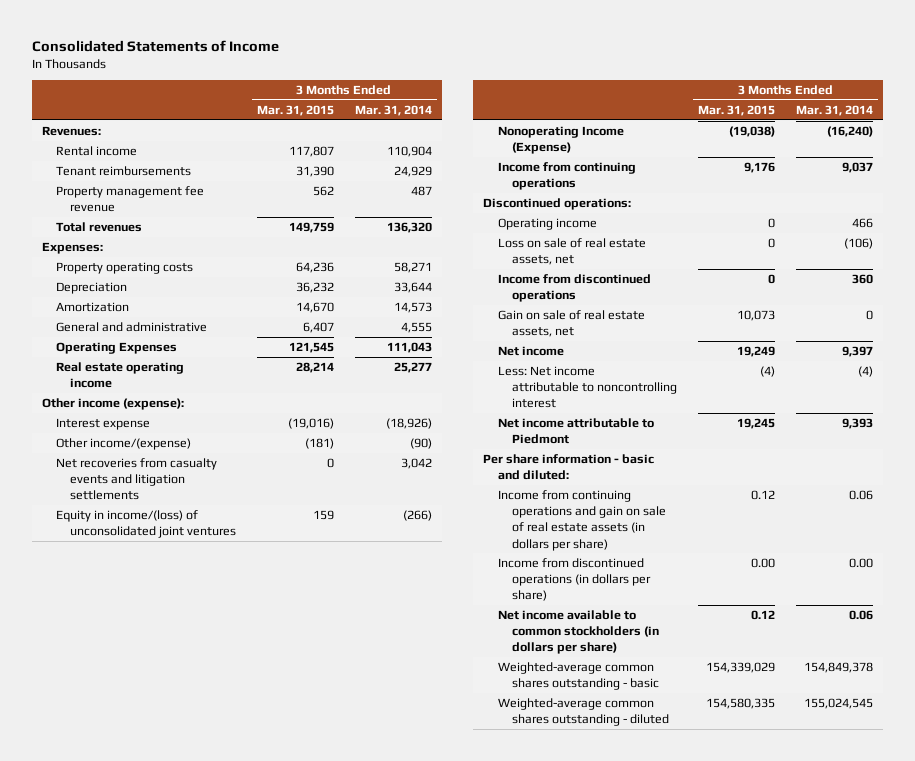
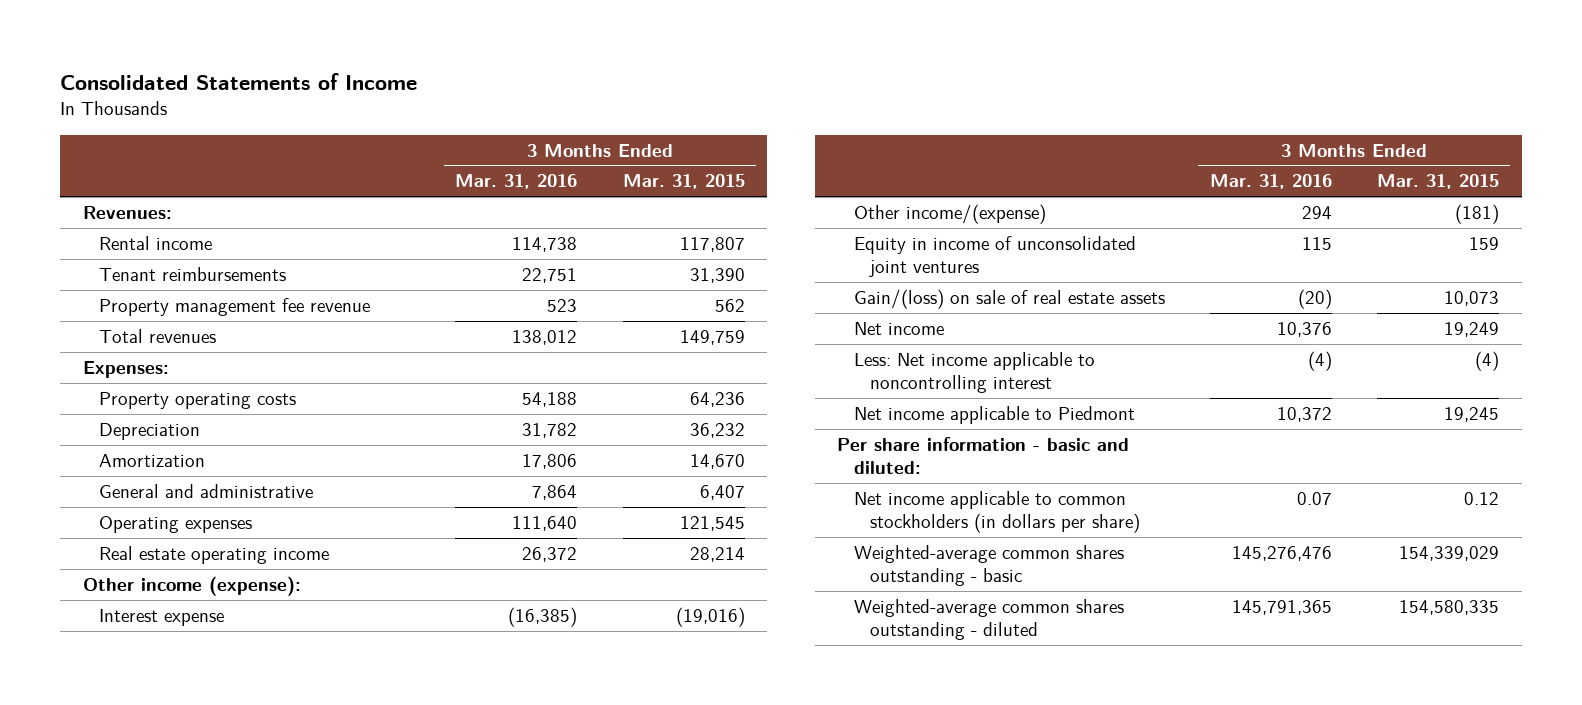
[354,104,432,116] Mar. 31, 2014 -> none
none -> [455,174,578,190] Mar. 31, 2016
[55,341,177,354] Operating Expenses -> [99,516,253,534] Operating expenses
[55,457,217,501] Net recoveries from casualty events and litigation settlements -> none
[497,125,624,155] Nonoperating Income (Expense) -> none
[497,161,636,191] Income from continuing operations -> none
[483,197,632,210] Discontinued operations: -> none
[497,217,597,230] Operating income -> none
[497,237,646,266] Loss on sale of real estate assets, net -> none
[497,273,651,303] Income from discontinued operations -> none
[55,509,237,539] Equity in income/(loss) of unconsolidated joint ventures -> [853,236,1136,277] Equity in income of unconsolidated joint ventures
[497,309,645,338] Gain on sale of real estate assets, net -> [853,289,1165,310] Gain/(loss) on sale of real estate assets
[497,365,677,409] Less: Net income attributable to noncontrolling interest -> [853,352,1095,393] Less: Net income applicable to noncontrolling interest
[497,417,654,445] Net income attributable to Piedmont -> [853,406,1135,425] Net income applicable to Piedmont
[497,489,666,551] Income from continuing operations and gain on sale of real estate assets (in dollars per share) -> none
[497,557,651,602] Income from discontinued operations (in dollars per share) -> none
[497,609,659,655] Net income available to common stockholders (in dollars per share) -> [853,491,1140,533] Net income applicable to common stockholders (in dollars per share)

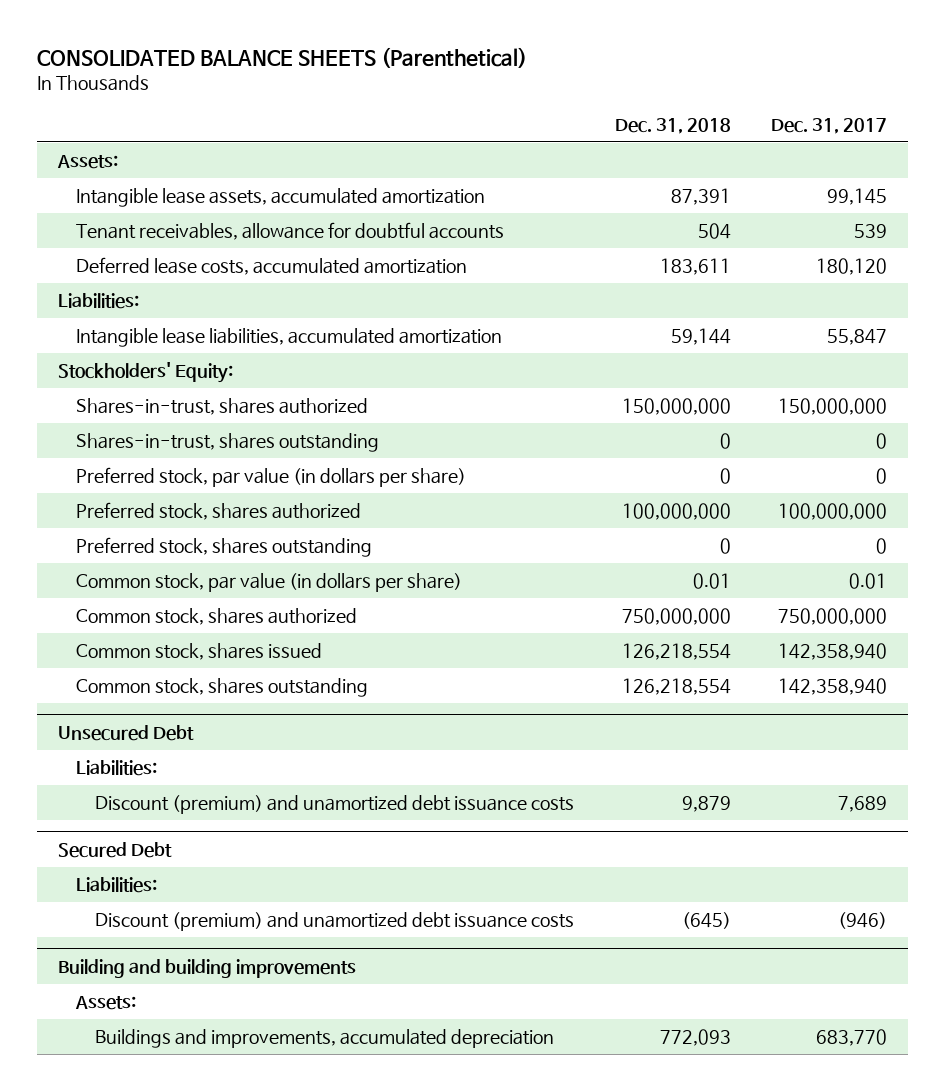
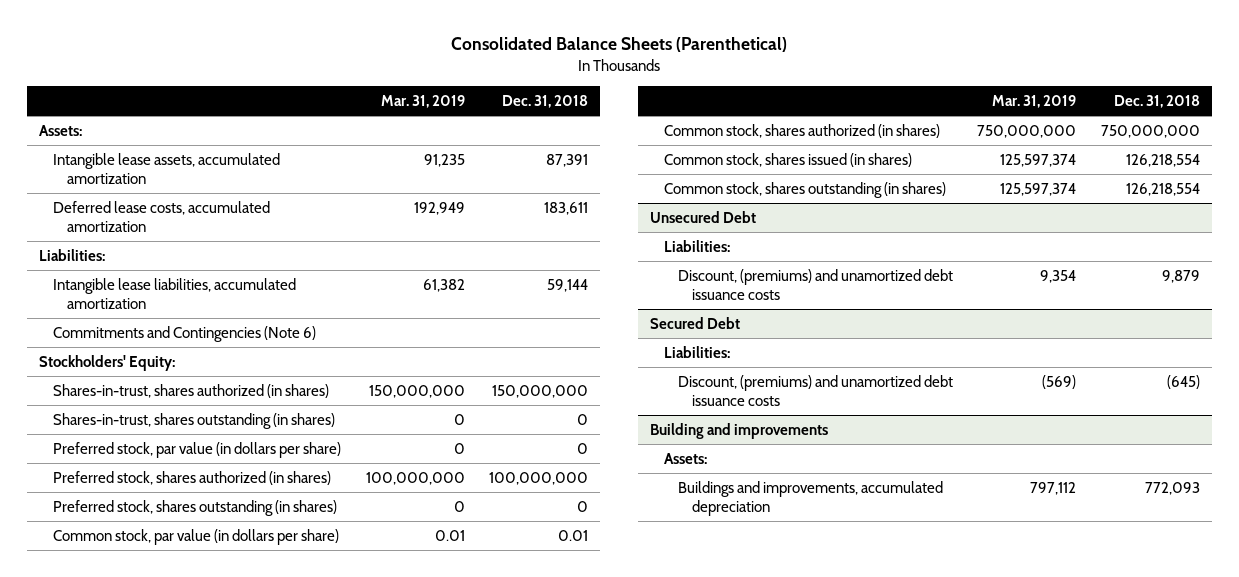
[37,46,528,68] CONSOLIDATED BALANCE SHEETS (Parenthetical) -> [451,37,788,53] Consolidated Balance Sheets (Parenthetical)
[771,117,888,134] Dec. 31, 2017 -> none
none -> [380,95,465,109] Mar. 31, 2019
[76,222,505,241] Tenant receivables, allowance for doubtful accounts -> none
none -> [52,325,316,342] Commitments and Contingencies (Note 6)
[76,398,369,416] Shares-in-trust, shares authorized -> [52,383,329,398] Shares-in-trust, shares authorized (in shares)
[76,433,380,453] Shares-in-trust, shares outstanding -> [52,412,335,429] Shares-in-trust, shares outstanding (in shares)
[76,502,362,521] Preferred stock, shares authorized -> [52,470,331,485] Preferred stock, shares authorized (in shares)
[76,537,373,558] Preferred stock, shares outstanding -> [52,499,337,516] Preferred stock, shares outstanding (in shares)
[76,608,358,626] Common stock, shares authorized -> [664,123,941,138] Common stock, shares authorized (in shares)
[76,643,323,661] Common stock, shares issued -> [664,152,913,167] Common stock, shares issued (in shares)
[76,678,369,698] Common stock, shares outstanding -> [664,181,947,198] Common stock, shares outstanding (in shares)
[94,795,574,815] Discount (premium) and unamortized debt issuance costs -> [678,268,954,300] Discount, (premiums) and unamortized debt issuance costs
[94,912,574,932] Discount (premium) and unamortized debt issuance costs -> [678,374,954,406] Discount, (premiums) and unamortized debt issuance costs
[57,958,356,978] Building and building improvements -> [650,422,829,439] Building and improvements

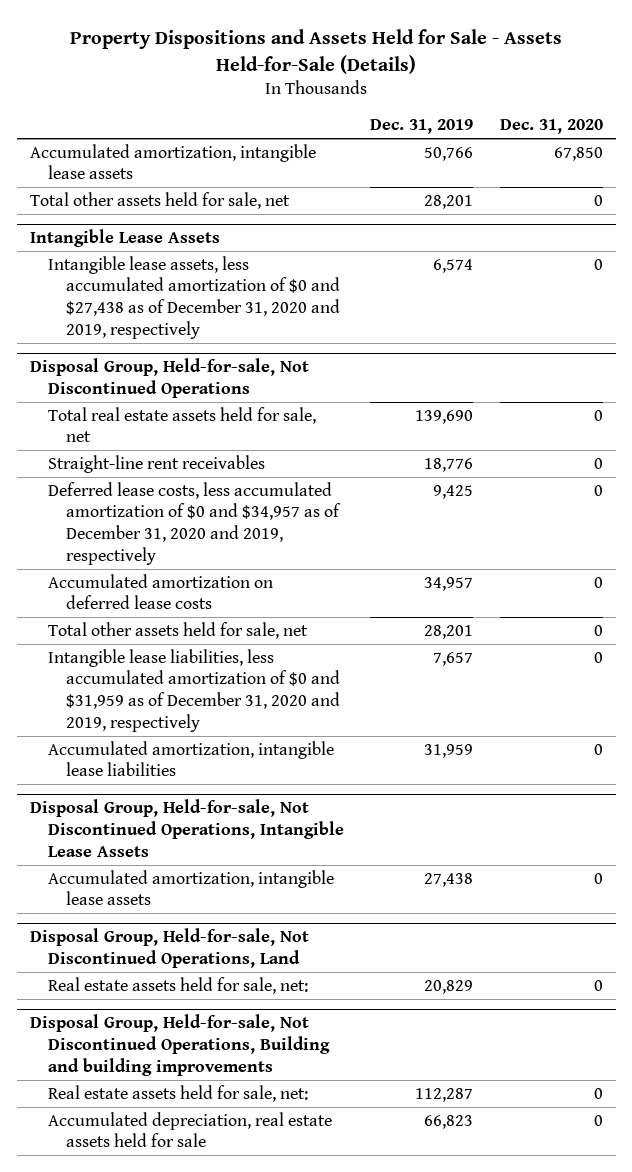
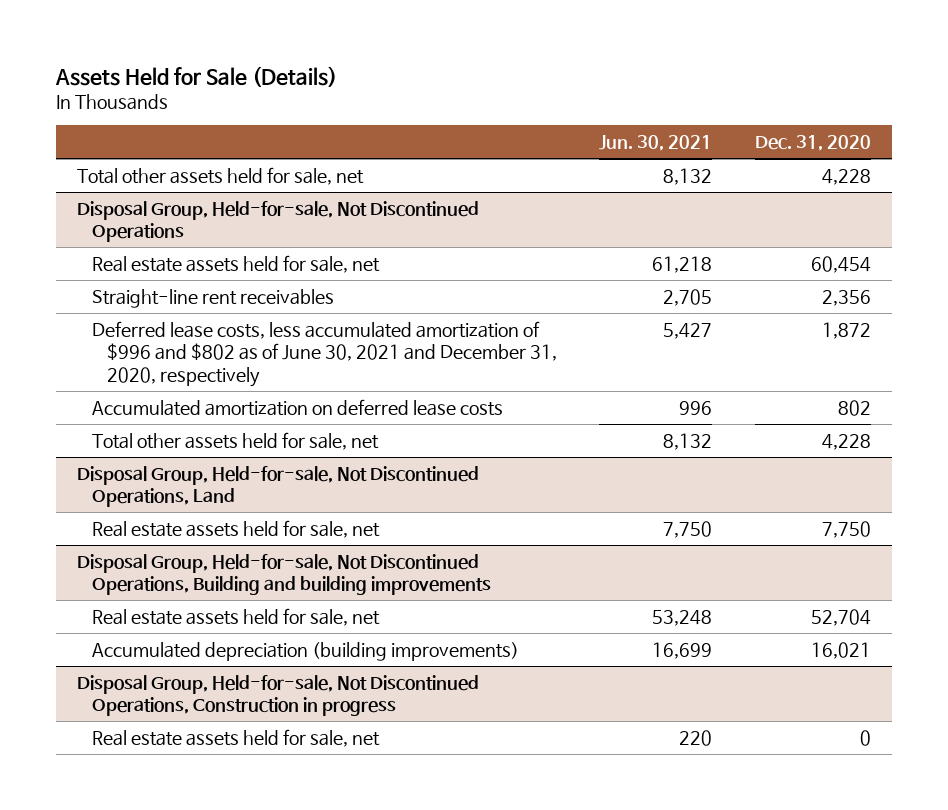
[70,28,563,74] Property Dispositions and Assets Held for Sale - Assets Held-for-Sale (Details) -> [55,65,338,87] Assets Held for Sale (Details)
[370,119,474,135] Dec. 31, 2019 -> none
none -> [599,135,713,152] Jun. 30, 2021
[29,143,316,180] Accumulated amortization, intangible lease assets -> none
[29,229,220,248] Intangible Lease Assets -> none
[47,255,340,339] Intangible lease assets, less accumulated amortization of $0 and $27,438 as of December 31, 2020 and 2019, respectively -> none
[593,194,603,206] 0 -> [821,168,871,185] 4,228
[47,648,340,732] Intangible lease liabilities, less accumulated amortization of $0 and $31,959 as of December 31, 2020 and 2019, respectively -> none
[47,740,334,777] Accumulated amortization, intangible lease liabilities -> none
[29,799,344,857] Disposal Group, Held-for-sale, Not Discontinued Operations, Intangible Lease Assets -> none
[47,869,334,906] Accumulated amortization, intangible lease assets -> none
[47,406,316,443] Total real estate assets held for sale, net -> [92,254,381,273] Real estate assets held for sale, net
[593,409,603,421] 0 -> [810,255,871,273] 60,454
[593,457,603,469] 0 -> [821,289,871,306] 2,356
[47,481,341,565] Deferred lease costs, less accumulated amortization of $0 and $34,957 as of December 31, 2020 and 2019, respectively -> [92,320,557,387] Deferred lease costs, less accumulated amortization of $996 and $802 as of June 30, 2021 and December 31, 2020, respectively
[593,484,603,496] 0 -> [821,321,871,339] 1,872
[593,576,603,588] 0 -> [837,399,871,416] 802
[593,624,603,636] 0 -> [821,433,871,450] 4,228
[47,976,308,994] Real estate assets held for sale, net: -> [92,519,381,538] Real estate assets held for sale, net
[593,979,603,991] 0 -> [821,520,871,538] 7,750
[47,1084,308,1102] Real estate assets held for sale, net: -> [92,607,381,626] Real estate assets held for sale, net
[593,1087,603,1099] 0 -> [810,608,871,626] 52,704
[47,1111,332,1148] Accumulated depreciation, real estate assets held for sale -> [92,641,520,661] Accumulated depreciation (building improvements)
[593,1114,603,1126] 0 -> [810,641,871,659] 16,021
none -> [77,674,480,717] Disposal Group, Held-for-sale, Not Discontinued Operations, Construction in progress
none -> [92,728,381,747] Real estate assets held for sale, net

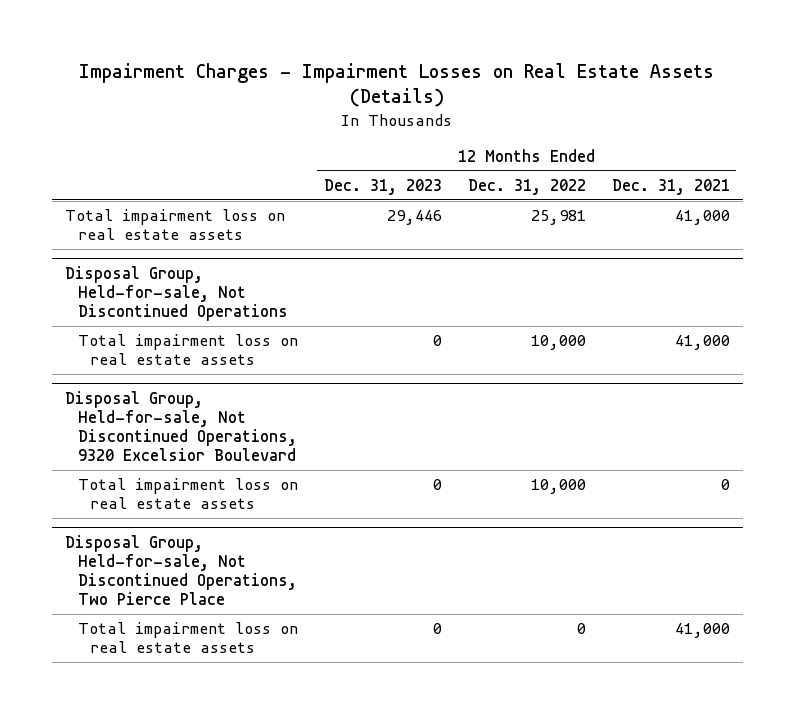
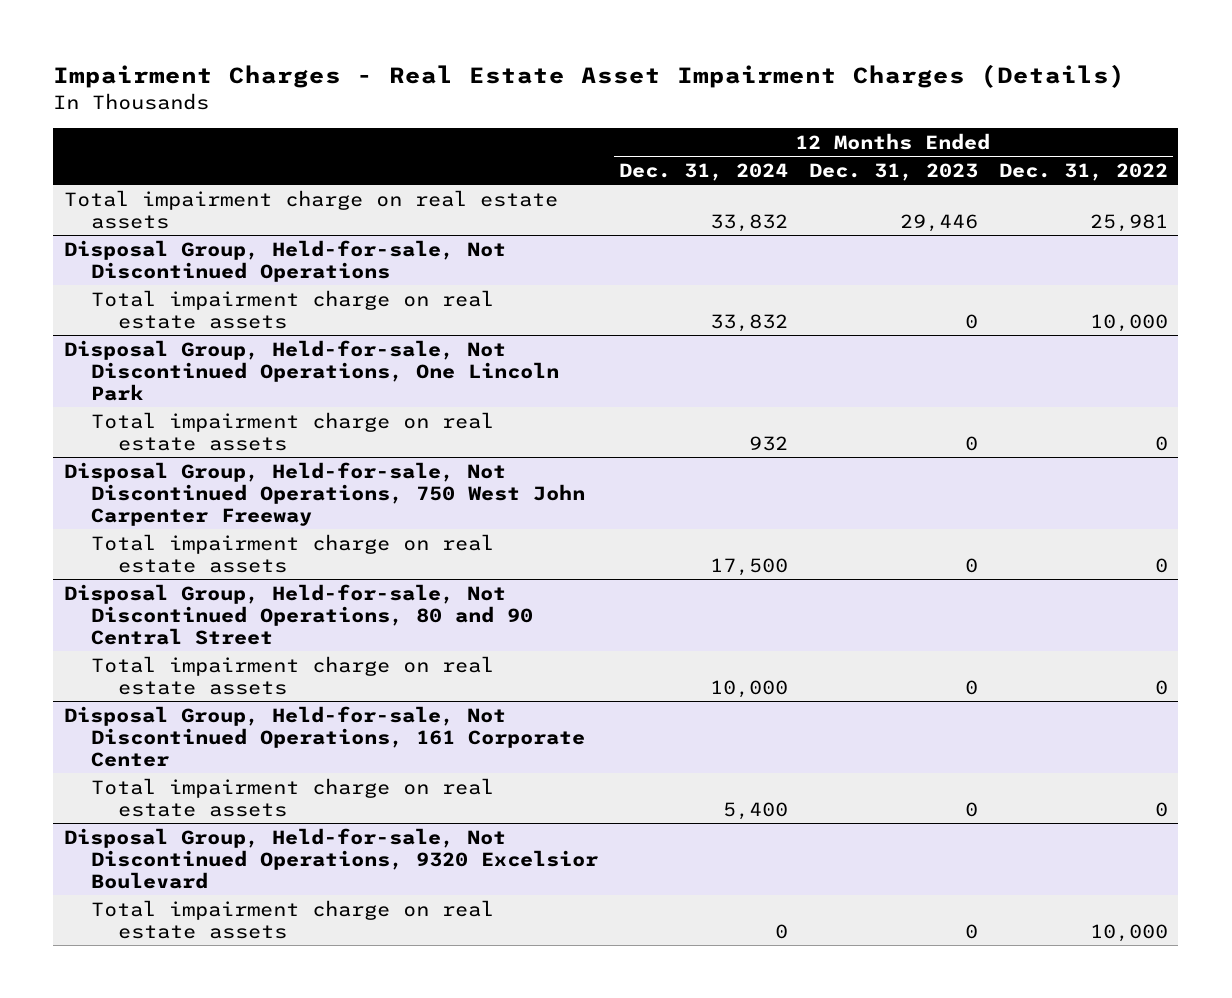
[79,62,715,108] Impairment Charges - Impairment Losses on Real Estate Assets (Details) -> [53,64,1126,89] Impairment Charges - Real Estate Asset Impairment Charges (Details)
[611,179,730,196] Dec. 31, 2021 -> none
none -> [618,162,788,181] Dec. 31, 2024
[64,209,285,241] Total impairment loss on real estate assets -> [63,189,558,229] Total impairment charge on real estate assets
[77,334,298,366] Total impairment loss on real estate assets -> [90,289,494,329] Total impairment charge on real estate assets
none -> [63,339,559,401] Disposal Group, Held-for-sale, Not Discontinued Operations, One Lincoln Park
none -> [90,411,494,451] Total impairment charge on real estate assets
none -> [63,461,585,526] Disposal Group, Held-for-sale, Not Discontinued Operations, 750 West John Carpenter Freeway
none -> [90,533,494,573] Total impairment charge on real estate assets
none -> [63,583,533,645] Disposal Group, Held-for-sale, Not Discontinued Operations, 80 and 90 Central Street
none -> [90,655,494,695] Total impairment charge on real estate assets
none -> [63,705,585,767] Disposal Group, Held-for-sale, Not Discontinued Operations, 161 Corporate Center
none -> [90,777,494,817] Total impairment charge on real estate assets
[64,534,297,606] Disposal Group, Held-for-sale, Not Discontinued Operations, Two Pierce Place -> none
[77,622,298,654] Total impairment loss on real estate assets -> none
[77,478,298,510] Total impairment loss on real estate assets -> [90,899,494,939] Total impairment charge on real estate assets

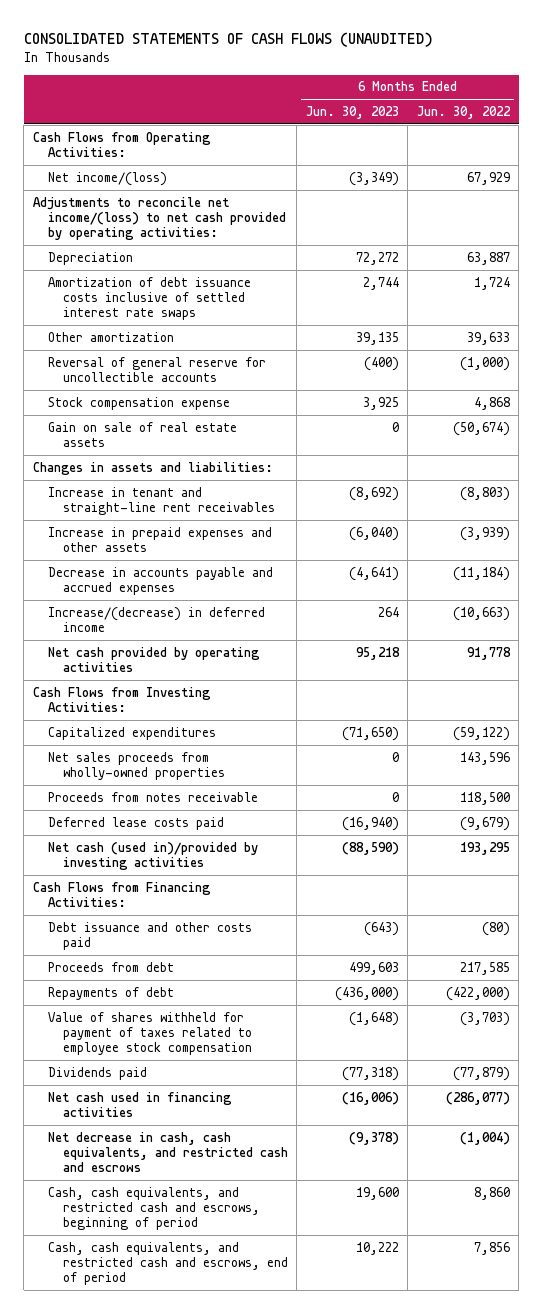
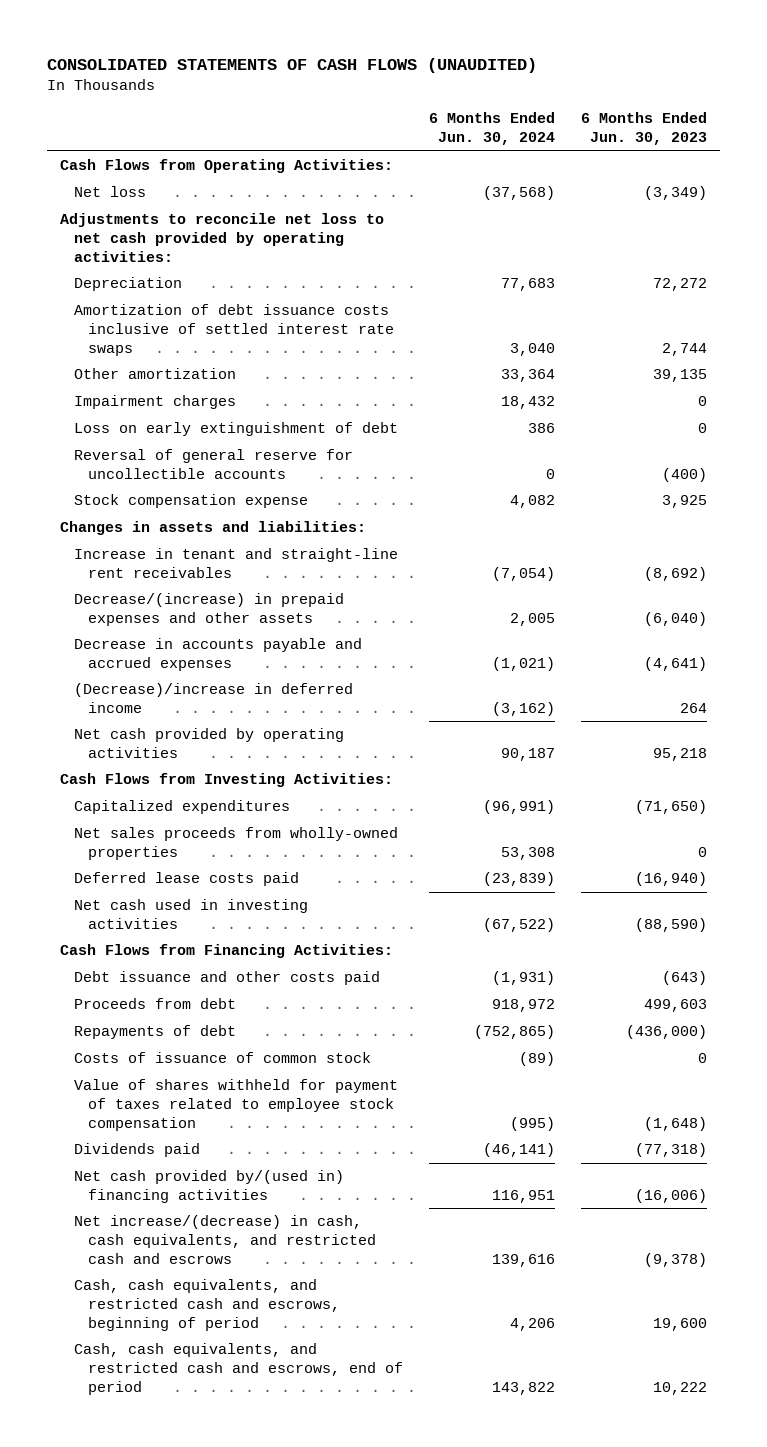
[416,105,511,119] Jun. 30, 2022 -> none
none -> [428,112,555,146] 6 Months Ended Jun. 30, 2024
[47,171,167,186] Net income/(loss) -> [74,186,147,198] Net loss
[32,196,286,241] Adjustments to reconcile net income/(loss) to net cash provided by operating activities: -> [60,213,385,262] Adjustments to reconcile net loss to net cash provided by operating activities:
none -> [74,395,237,410] Impairment charges
none -> [74,422,399,437] Loss on early extinguishment of debt
[47,421,237,447] Gain on sale of real estate assets -> none
[47,526,272,552] Increase in prepaid expenses and other assets -> [74,593,345,626] Decrease/(increase) in prepaid expenses and other assets
[47,606,265,632] Increase/(decrease) in deferred income -> [74,683,354,713] (Decrease)/increase in deferred income
[47,791,258,802] Proceeds from notes receivable -> none
[47,841,258,870] Net cash (used in)/provided by investing activities -> [74,899,309,929] Net cash used in investing activities
none -> [74,1052,372,1064] Costs of issuance of common stock
[47,1091,232,1117] Net cash used in financing activities -> [74,1170,345,1203] Net cash provided by/(used in) financing activities
[47,1131,288,1173] Net decrease in cash, cash equivalents, and restricted cash and escrows -> [74,1215,376,1264] Net increase/(decrease) in cash, cash equivalents, and restricted cash and escrows

